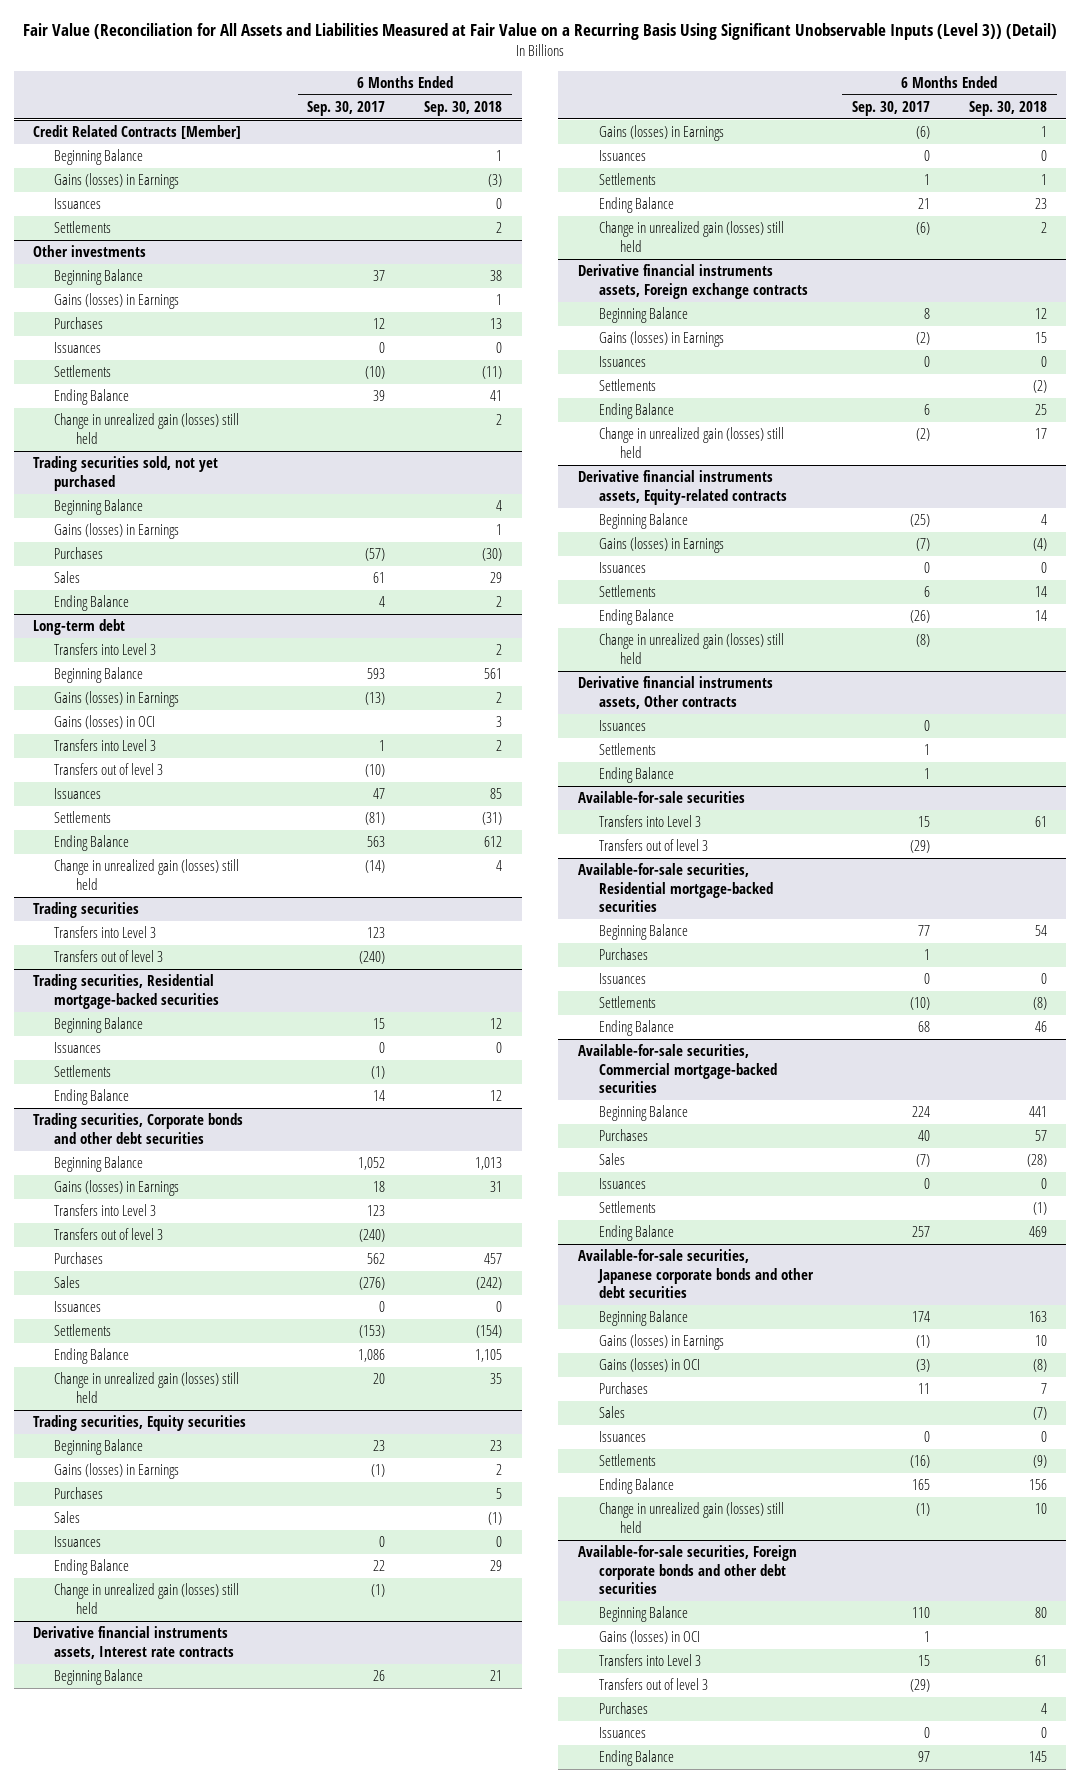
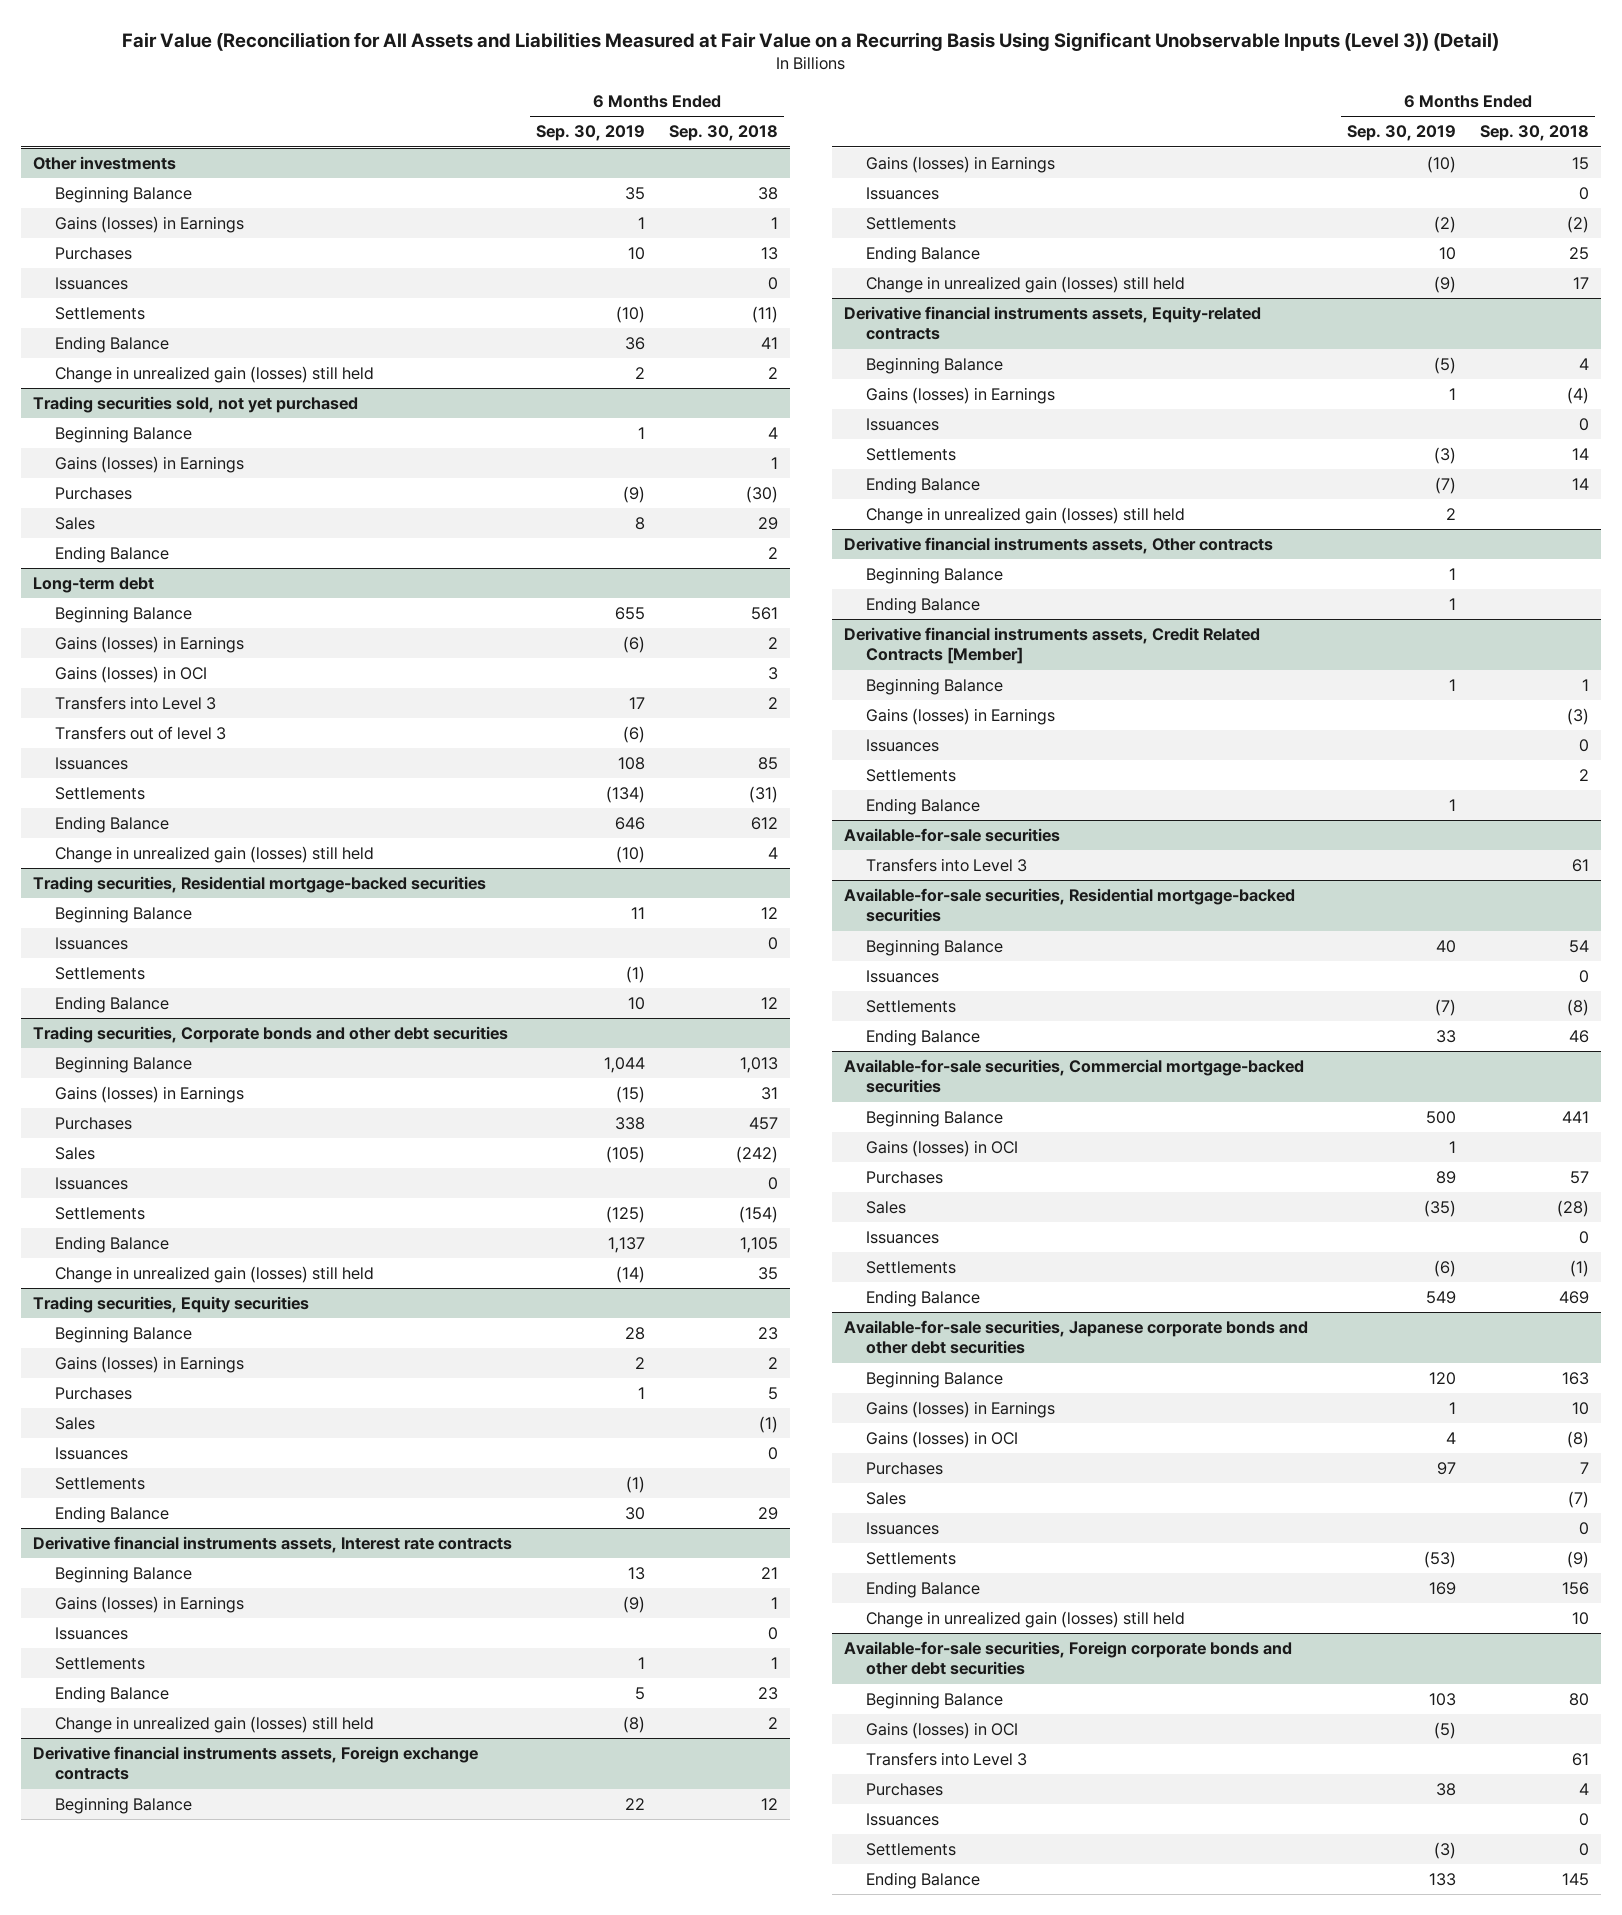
[307,100,386,116] Sep. 30, 2017 -> none
none -> [536,125,646,142] Sep. 30, 2019
[33,125,242,140] Credit Related Contracts [Member] -> none
[54,149,144,166] Beginning Balance -> none
[54,173,180,190] Gains (losses) in Earnings -> none
[54,198,102,210] Issuances -> none
[54,221,112,234] Settlements -> none
[54,643,157,656] Transfers into Level 3 -> none
[33,902,140,919] Trading securities -> none
[54,926,157,939] Transfers into Level 3 -> none
[54,950,164,963] Transfers out of level 3 -> none
[54,1204,157,1217] Transfers into Level 3 -> none
[54,1228,164,1241] Transfers out of level 3 -> none
none -> [55,1477,146,1491] Settlements
[54,1583,240,1614] Change in unrealized gain (losses) still held -> none
[598,720,646,732] Issuances -> none
[598,743,656,756] Settlements -> none
none -> [866,567,1004,585] Beginning Balance
none -> [843,627,1260,665] Derivative financial instruments assets, Credit Related Contracts [Member]
none -> [866,678,1004,696] Beginning Balance
none -> [866,708,1056,726] Gains (losses) in Earnings
none -> [866,739,940,753] Issuances
none -> [866,769,957,783] Settlements
none -> [866,798,981,816] Ending Balance
[598,839,708,852] Transfers out of level 3 -> none
[598,948,648,961] Purchases -> none
none -> [866,1140,1019,1158] Gains (losses) in OCI
[598,1678,708,1691] Transfers out of level 3 -> none
none -> [866,1843,957,1857] Settlements

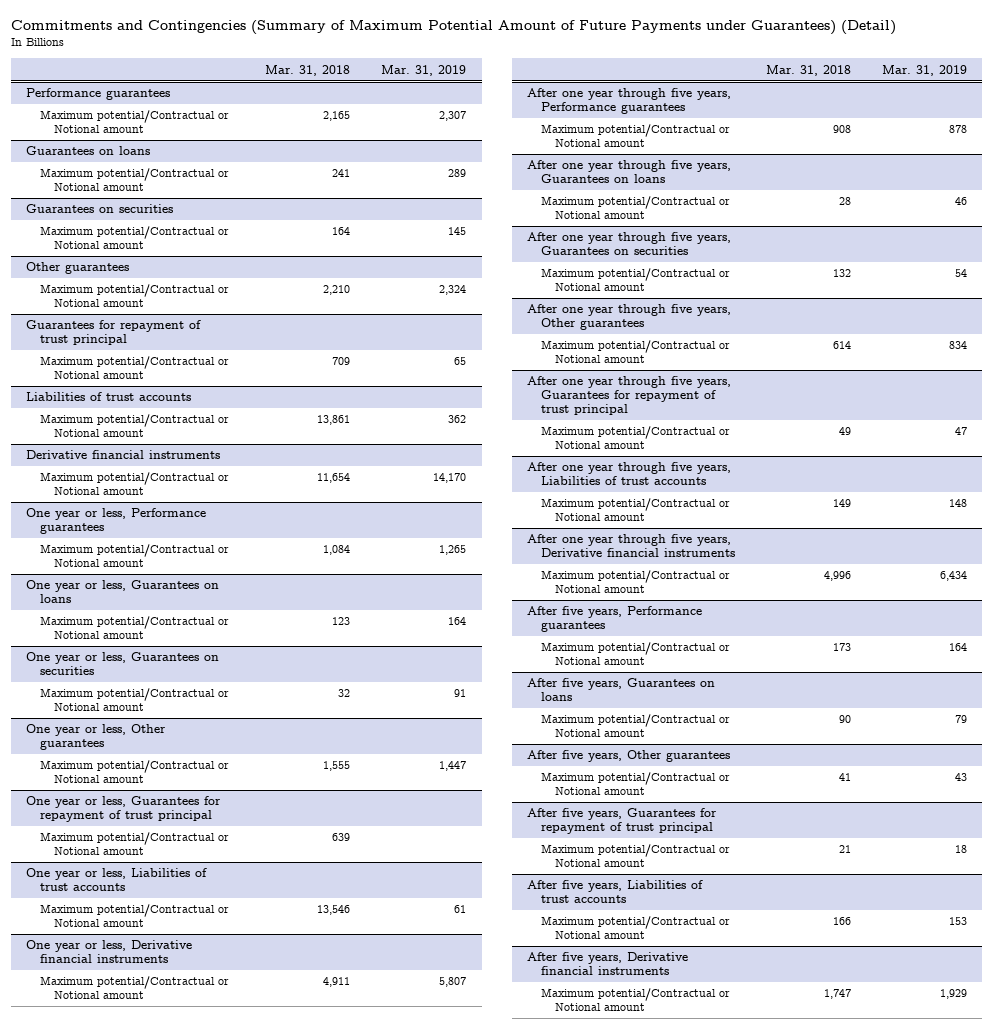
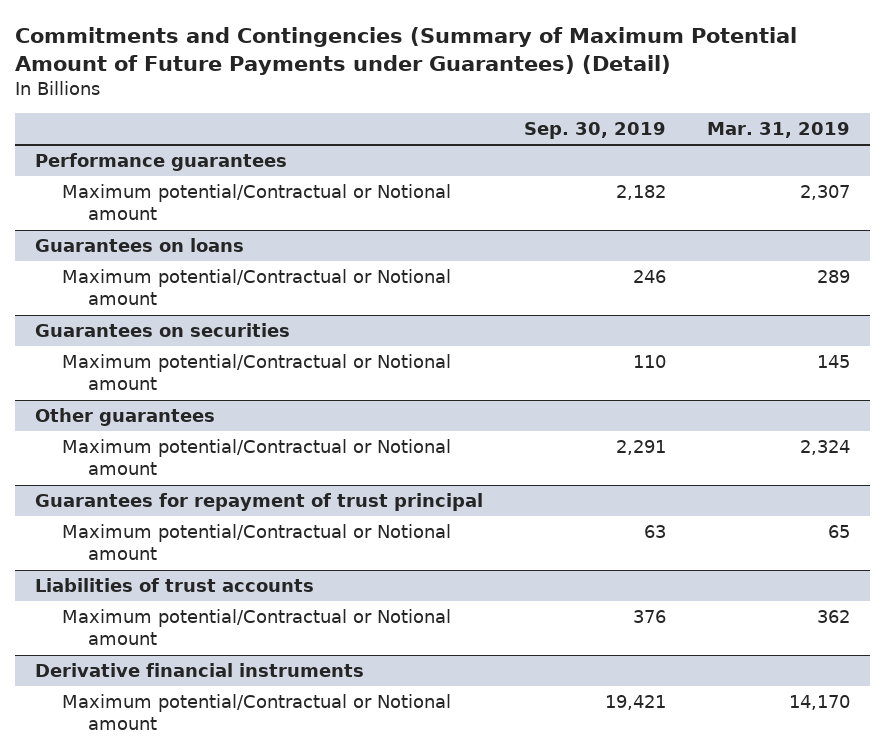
[265,64,351,76] Mar. 31, 2018 -> none
none -> [524,122,667,140] Sep. 30, 2019
[26,508,207,535] One year or less, Performance guarantees -> none
[40,544,230,568] Maximum potential/Contractual or Notional amount -> none
[26,580,220,604] One year or less, Guarantees on loans -> none
[40,616,230,640] Maximum potential/Contractual or Notional amount -> none
[26,652,220,676] One year or less, Guarantees on securities -> none
[40,688,230,712] Maximum potential/Contractual or Notional amount -> none
[26,724,167,751] One year or less, Other guarantees -> none
[40,760,230,784] Maximum potential/Contractual or Notional amount -> none
[26,796,222,823] One year or less, Guarantees for repayment of trust principal -> none
[40,832,230,856] Maximum potential/Contractual or Notional amount -> none
[26,868,208,892] One year or less, Liabilities of trust accounts -> none
[40,904,230,928] Maximum potential/Contractual or Notional amount -> none
[26,940,193,964] One year or less, Derivative financial instruments -> none
[40,976,230,1000] Maximum potential/Contractual or Notional amount -> none
[527,88,732,115] After one year through five years, Performance guarantees -> none
[541,124,731,148] Maximum potential/Contractual or Notional amount -> none
[527,160,732,184] After one year through five years, Guarantees on loans -> none
[541,196,731,220] Maximum potential/Contractual or Notional amount -> none
[527,232,732,256] After one year through five years, Guarantees on securities -> none
[541,268,731,292] Maximum potential/Contractual or Notional amount -> none
[527,304,732,331] After one year through five years, Other guarantees -> none
[541,340,731,364] Maximum potential/Contractual or Notional amount -> none
[527,376,732,416] After one year through five years, Guarantees for repayment of trust principal -> none
[541,426,731,450] Maximum potential/Contractual or Notional amount -> none
[527,462,732,486] After one year through five years, Liabilities of trust accounts -> none
[541,498,731,522] Maximum potential/Contractual or Notional amount -> none
[527,534,736,558] After one year through five years, Derivative financial instruments -> none
[541,570,731,594] Maximum potential/Contractual or Notional amount -> none
[527,606,703,633] After five years, Performance guarantees -> none
[541,642,731,666] Maximum potential/Contractual or Notional amount -> none
[527,678,716,702] After five years, Guarantees on loans -> none
[541,714,731,738] Maximum potential/Contractual or Notional amount -> none
[527,750,731,763] After five years, Other guarantees -> none
[541,772,731,796] Maximum potential/Contractual or Notional amount -> none
[527,808,718,835] After five years, Guarantees for repayment of trust principal -> none
[541,844,731,868] Maximum potential/Contractual or Notional amount -> none
[527,880,704,904] After five years, Liabilities of trust accounts -> none
[541,916,731,940] Maximum potential/Contractual or Notional amount -> none
[527,952,689,976] After five years, Derivative financial instruments -> none
[541,988,731,1012] Maximum potential/Contractual or Notional amount -> none

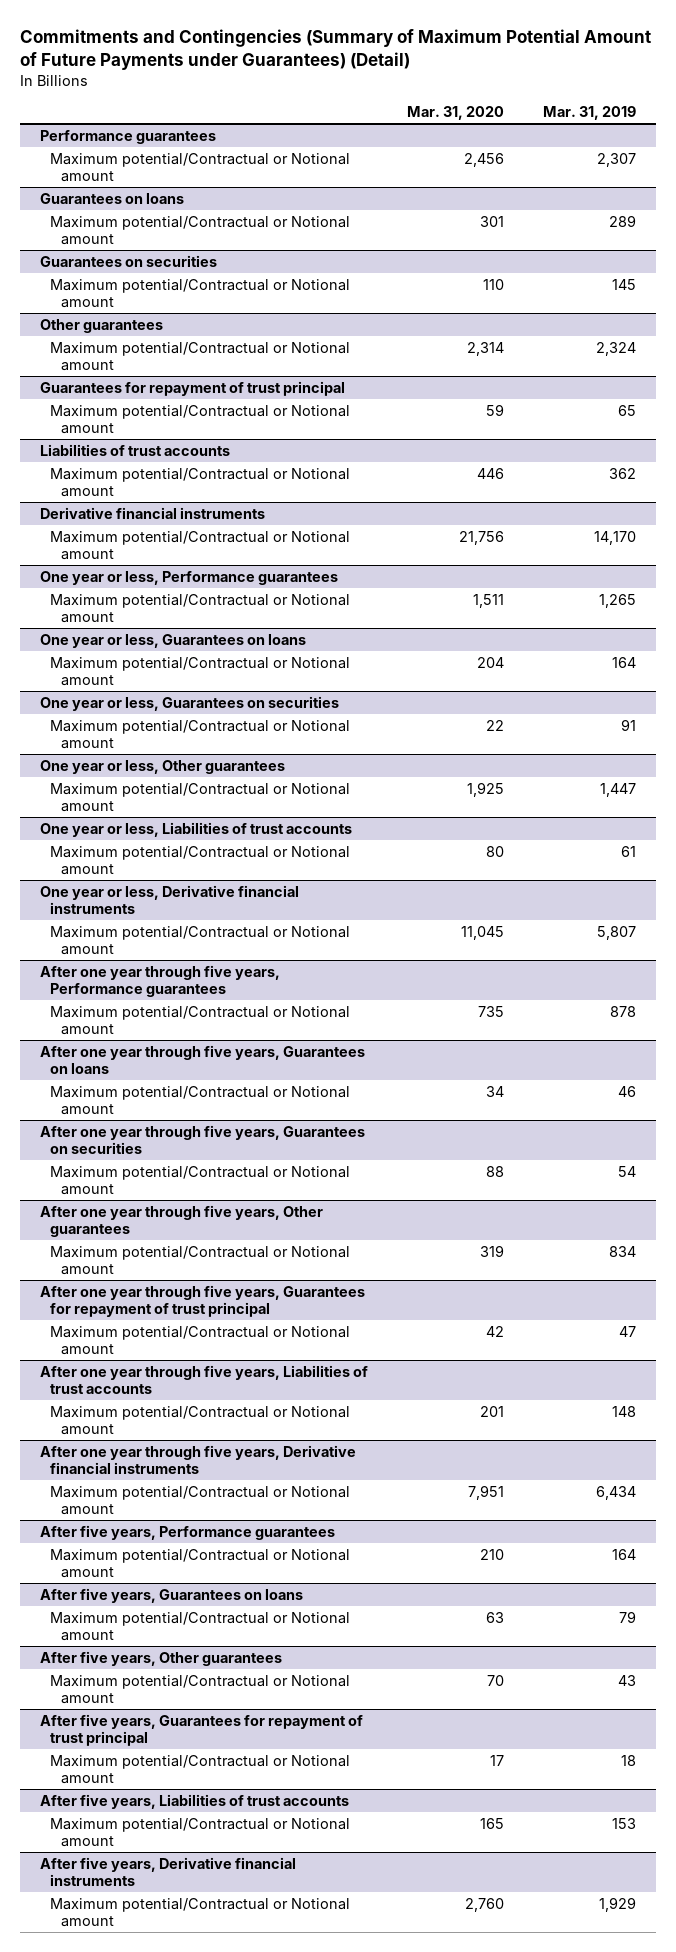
[524,122,667,140] Sep. 30, 2019 -> none
none -> [407,106,505,121] Mar. 31, 2020
none -> [39,570,338,585] One year or less, Performance guarantees
none -> [50,593,351,624] Maximum potential/Contractual or Notional amount
none -> [39,633,306,648] One year or less, Guarantees on loans
none -> [50,656,351,687] Maximum potential/Contractual or Notional amount
none -> [39,695,339,711] One year or less, Guarantees on securities
none -> [50,719,351,750] Maximum potential/Contractual or Notional amount
none -> [39,759,285,774] One year or less, Other guarantees
none -> [50,782,351,813] Maximum potential/Contractual or Notional amount
none -> [39,821,352,837] One year or less, Liabilities of trust accounts
none -> [50,845,351,876] Maximum potential/Contractual or Notional amount
none -> [39,884,299,915] One year or less, Derivative financial instruments
none -> [50,925,351,956] Maximum potential/Contractual or Notional amount
none -> [39,964,280,998] After one year through five years, Performance guarantees
none -> [50,1005,351,1036] Maximum potential/Contractual or Notional amount
none -> [39,1044,365,1075] After one year through five years, Guarantees on loans
none -> [50,1085,351,1116] Maximum potential/Contractual or Notional amount
none -> [39,1124,365,1155] After one year through five years, Guarantees on securities
none -> [50,1165,351,1196] Maximum potential/Contractual or Notional amount
none -> [39,1204,323,1238] After one year through five years, Other guarantees
none -> [50,1245,351,1276] Maximum potential/Contractual or Notional amount
none -> [39,1284,365,1318] After one year through five years, Guarantees for repayment of trust principal
none -> [50,1325,351,1356] Maximum potential/Contractual or Notional amount
none -> [39,1364,368,1395] After one year through five years, Liabilities of trust accounts
none -> [50,1405,351,1436] Maximum potential/Contractual or Notional amount
none -> [39,1444,356,1475] After one year through five years, Derivative financial instruments
none -> [50,1485,351,1516] Maximum potential/Contractual or Notional amount
none -> [39,1524,335,1540] After five years, Performance guarantees
none -> [50,1548,351,1579] Maximum potential/Contractual or Notional amount
none -> [39,1587,303,1603] After five years, Guarantees on loans
none -> [50,1611,351,1642] Maximum potential/Contractual or Notional amount
none -> [39,1650,282,1666] After five years, Other guarantees
none -> [50,1674,351,1705] Maximum potential/Contractual or Notional amount
none -> [39,1713,363,1747] After five years, Guarantees for repayment of trust principal
none -> [50,1754,351,1785] Maximum potential/Contractual or Notional amount
none -> [39,1793,349,1809] After five years, Liabilities of trust accounts
none -> [50,1817,351,1848] Maximum potential/Contractual or Notional amount
none -> [39,1856,296,1887] After five years, Derivative financial instruments
none -> [50,1897,351,1928] Maximum potential/Contractual or Notional amount

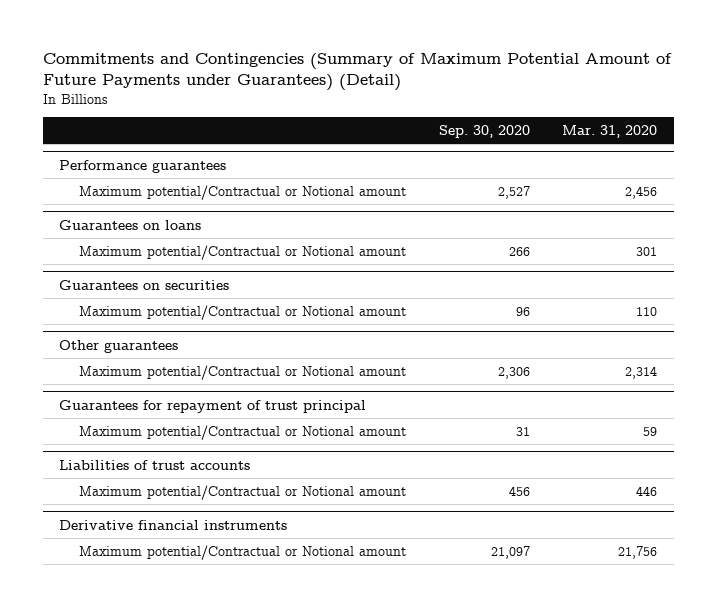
[543,106,637,121] Mar. 31, 2019 -> none
none -> [438,125,530,139] Sep. 30, 2020
[39,570,338,585] One year or less, Performance guarantees -> none
[50,593,351,624] Maximum potential/Contractual or Notional amount -> none
[39,633,306,648] One year or less, Guarantees on loans -> none
[50,656,351,687] Maximum potential/Contractual or Notional amount -> none
[39,695,339,711] One year or less, Guarantees on securities -> none
[50,719,351,750] Maximum potential/Contractual or Notional amount -> none
[39,759,285,774] One year or less, Other guarantees -> none
[50,782,351,813] Maximum potential/Contractual or Notional amount -> none
[39,821,352,837] One year or less, Liabilities of trust accounts -> none
[50,845,351,876] Maximum potential/Contractual or Notional amount -> none
[39,884,299,915] One year or less, Derivative financial instruments -> none
[50,925,351,956] Maximum potential/Contractual or Notional amount -> none
[39,964,280,998] After one year through five years, Performance guarantees -> none
[50,1005,351,1036] Maximum potential/Contractual or Notional amount -> none
[39,1044,365,1075] After one year through five years, Guarantees on loans -> none
[50,1085,351,1116] Maximum potential/Contractual or Notional amount -> none
[39,1124,365,1155] After one year through five years, Guarantees on securities -> none
[50,1165,351,1196] Maximum potential/Contractual or Notional amount -> none
[39,1204,323,1238] After one year through five years, Other guarantees -> none
[50,1245,351,1276] Maximum potential/Contractual or Notional amount -> none
[39,1284,365,1318] After one year through five years, Guarantees for repayment of trust principal -> none
[50,1325,351,1356] Maximum potential/Contractual or Notional amount -> none
[39,1364,368,1395] After one year through five years, Liabilities of trust accounts -> none
[50,1405,351,1436] Maximum potential/Contractual or Notional amount -> none
[39,1444,356,1475] After one year through five years, Derivative financial instruments -> none
[50,1485,351,1516] Maximum potential/Contractual or Notional amount -> none
[39,1524,335,1540] After five years, Performance guarantees -> none
[50,1548,351,1579] Maximum potential/Contractual or Notional amount -> none
[39,1587,303,1603] After five years, Guarantees on loans -> none
[50,1611,351,1642] Maximum potential/Contractual or Notional amount -> none
[39,1650,282,1666] After five years, Other guarantees -> none
[50,1674,351,1705] Maximum potential/Contractual or Notional amount -> none
[39,1713,363,1747] After five years, Guarantees for repayment of trust principal -> none
[50,1754,351,1785] Maximum potential/Contractual or Notional amount -> none
[39,1793,349,1809] After five years, Liabilities of trust accounts -> none
[50,1817,351,1848] Maximum potential/Contractual or Notional amount -> none
[39,1856,296,1887] After five years, Derivative financial instruments -> none
[50,1897,351,1928] Maximum potential/Contractual or Notional amount -> none

